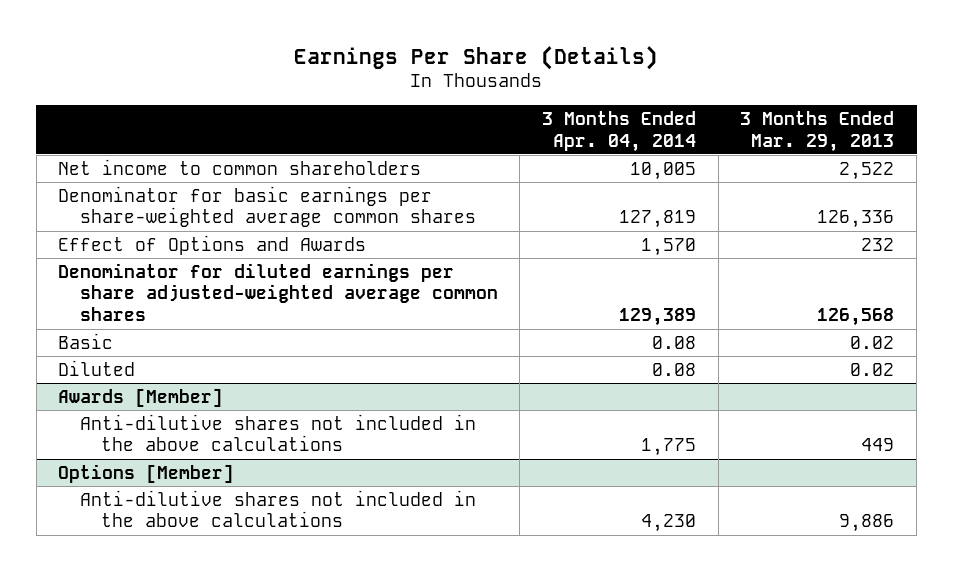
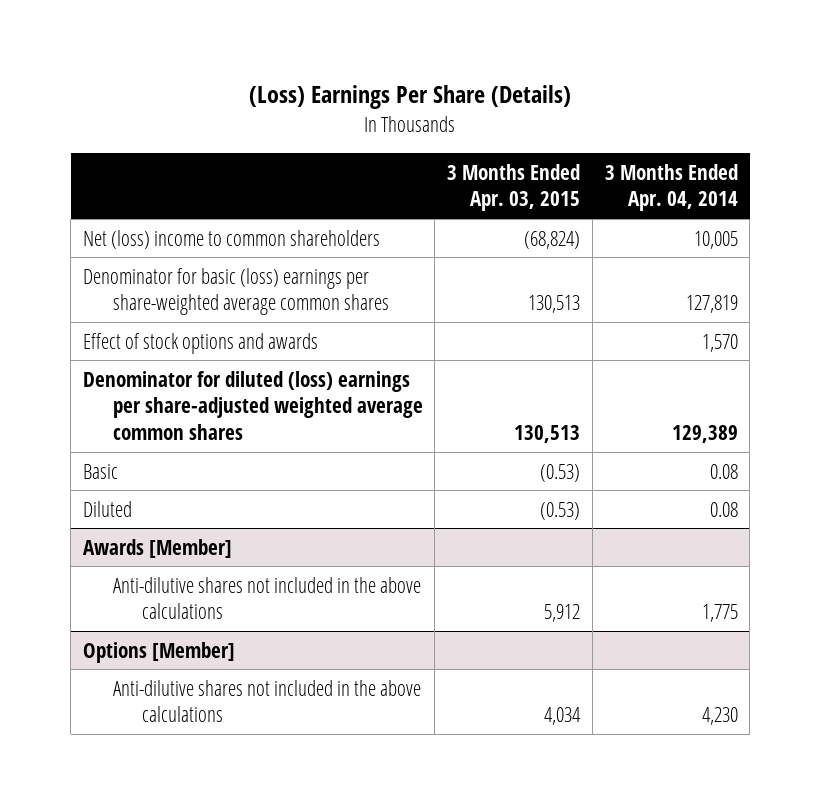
[294,45,659,70] Earnings Per Share (Details) -> [249,85,572,110] (Loss) Earnings Per Share (Details)
[740,110,895,152] 3 Months Ended Mar. 29, 2013 -> none
none -> [447,163,581,212] 3 Months Ended Apr. 03, 2015
[58,158,422,175] Net income to common shareholders -> [83,229,381,249] Net (loss) income to common shareholders
[58,185,476,228] Denominator for basic earnings per share-weighted average common shares -> [83,267,389,316] Denominator for basic (loss) earnings per share-weighted average common shares
[58,234,367,255] Effect of Options and Awards -> [83,332,319,354] Effect of stock options and awards
[58,262,498,322] Denominator for diluted earnings per share adjusted-weighted average common shares -> [83,370,423,440] Denominator for diluted (loss) earnings per share-adjusted weighted average common shares

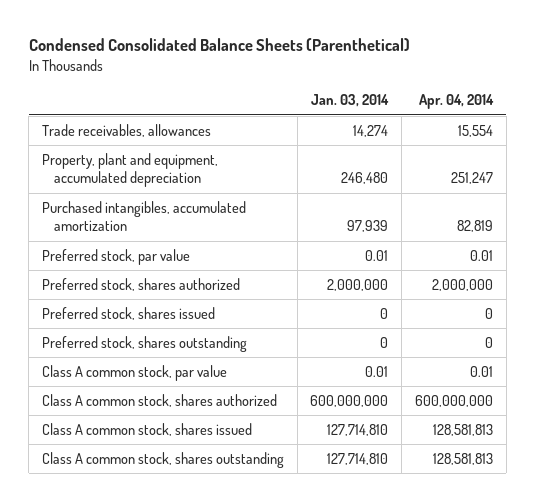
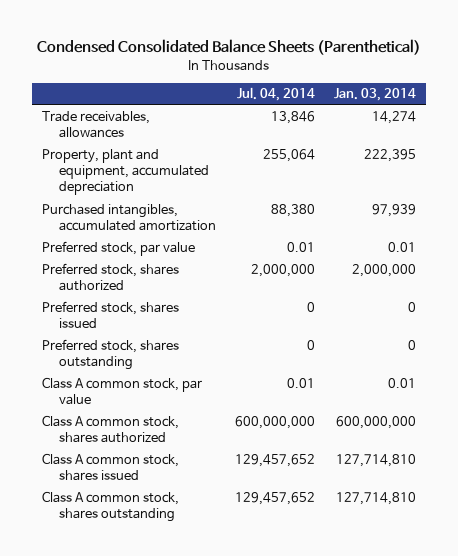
[418,94,494,110] Apr. 04, 2014 -> none
none -> [237,87,316,102] Jul. 04, 2014
[341,172,389,185] 246,480 -> [364,148,417,162] 222,395

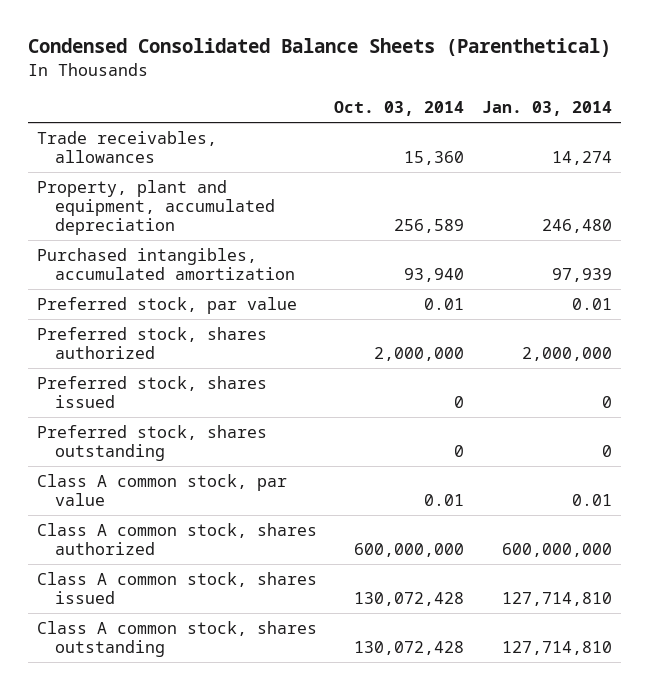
[237,87,316,102] Jul. 04, 2014 -> none
none -> [334,101,465,117] Oct. 03, 2014
[364,148,417,162] 222,395 -> [541,219,612,234] 246,480

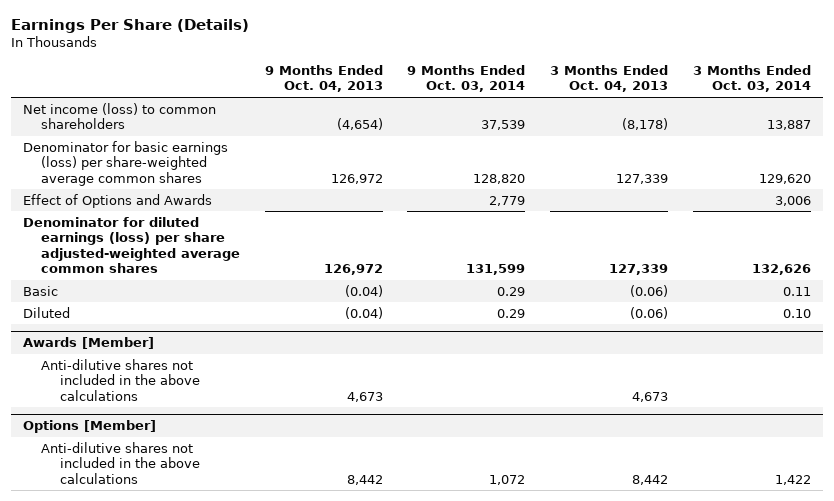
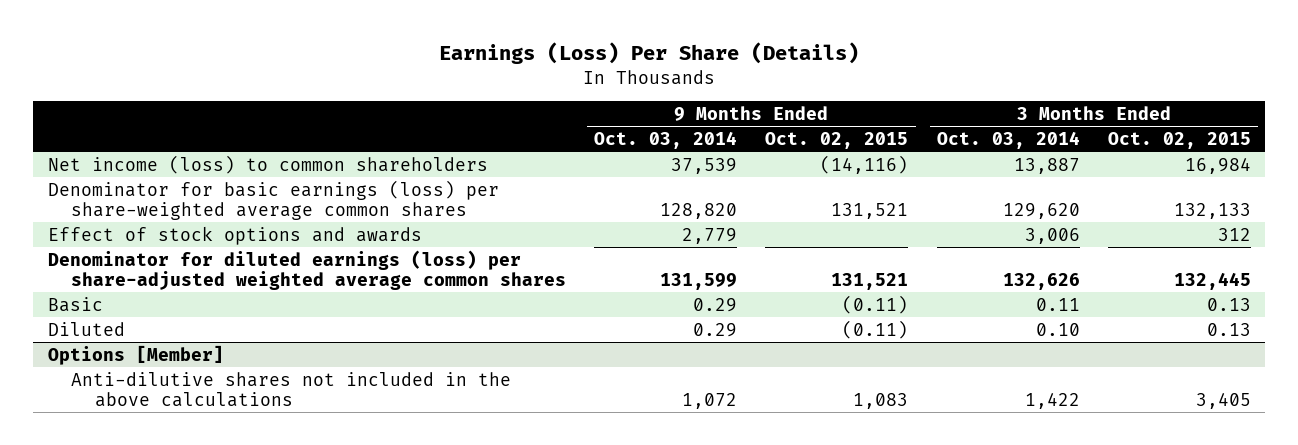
[10,18,249,33] Earnings Per Share (Details) -> [439,42,860,65] Earnings (Loss) Per Share (Details)
[264,64,383,93] 9 Months Ended Oct. 04, 2013 -> none
[550,64,669,93] 3 Months Ended Oct. 04, 2013 -> none
none -> [765,131,909,149] Oct. 02, 2015
none -> [1107,131,1251,149] Oct. 02, 2015
[22,193,212,208] Effect of Options and Awards -> [47,225,422,245] Effect of stock options and awards
[22,216,241,274] Denominator for diluted earnings (loss) per share adjusted-weighted average common shares -> [47,249,567,290] Denominator for diluted earnings (loss) per share-adjusted weighted average common shares
[22,337,154,350] Awards [Member] -> none
[41,358,200,401] Anti-dilutive shares not included in the above calculations -> none

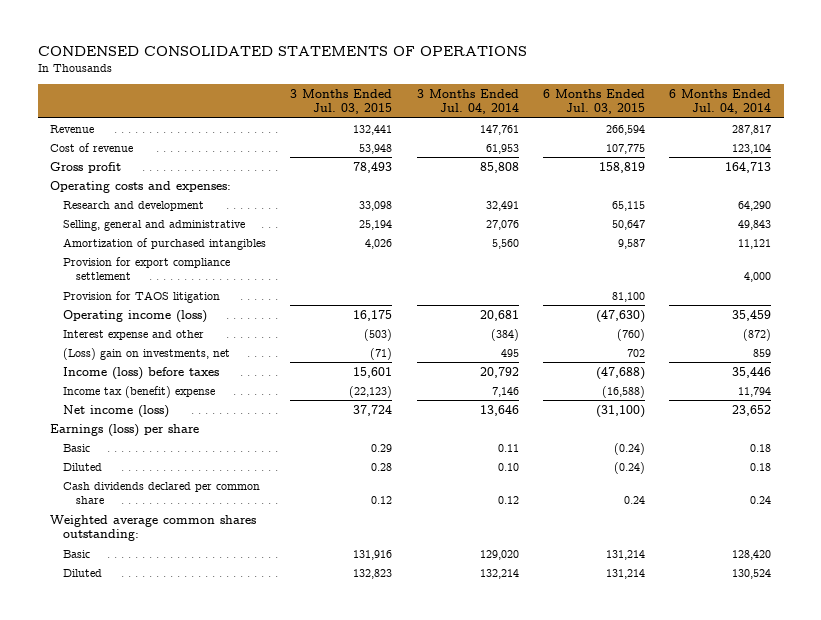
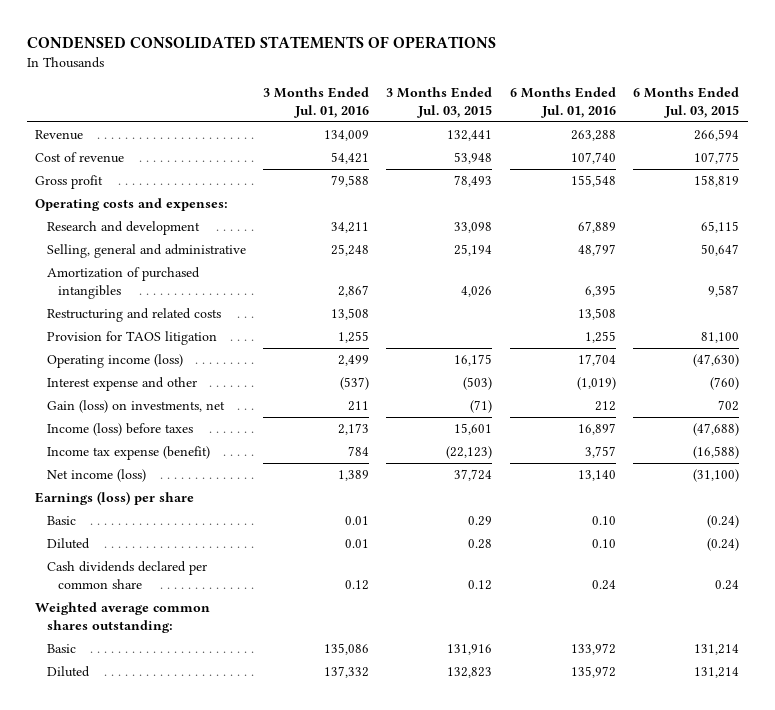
[416,88,519,115] 3 Months Ended Jul. 04, 2014 -> none
[669,88,772,115] 6 Months Ended Jul. 04, 2014 -> none
none -> [262,86,369,119] 3 Months Ended Jul. 01, 2016
none -> [509,86,616,119] 6 Months Ended Jul. 01, 2016
[62,256,230,281] Provision for export compliance settlement -> none
none -> [46,307,221,322] Restructuring and related costs
[62,347,230,360] (Loss) gain on investments, net -> [46,399,225,413] Gain (loss) on investments, net
[62,385,215,398] Income tax (benefit) expense -> [46,445,210,460] Income tax expense (benefit)

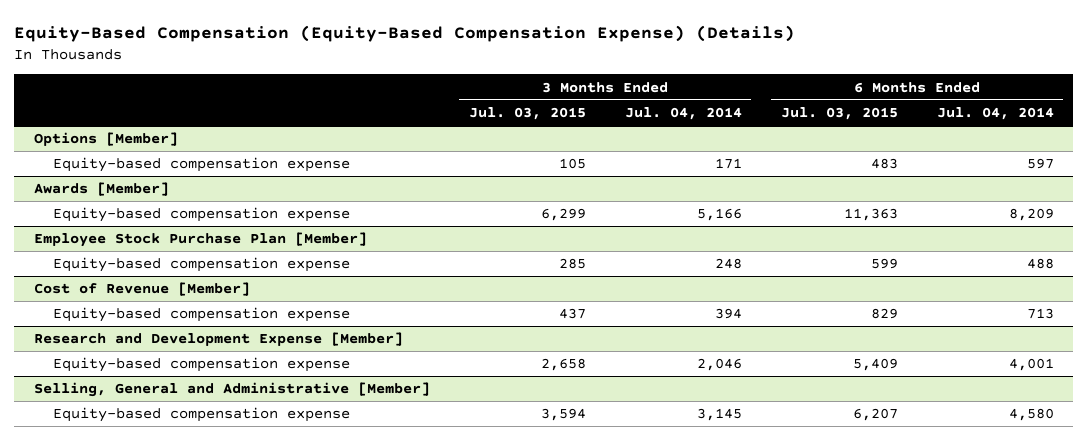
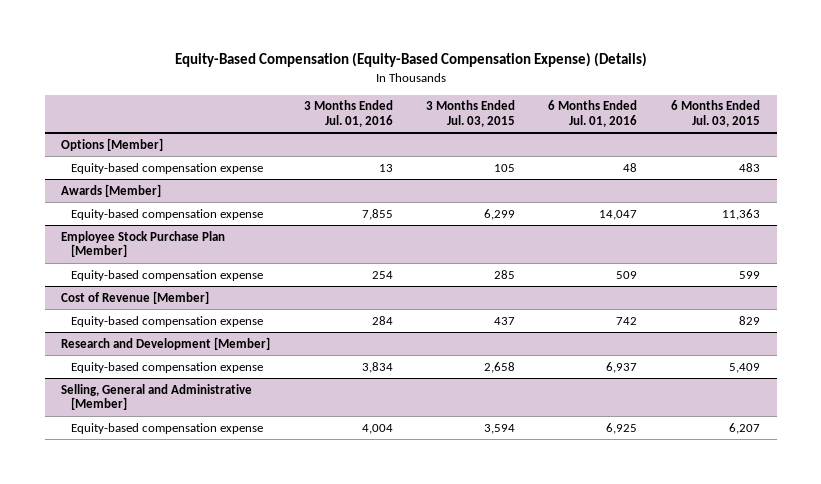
[624,107,742,121] Jul. 04, 2014 -> none
[936,107,1054,121] Jul. 04, 2014 -> none
none -> [303,100,393,128] 3 Months Ended Jul. 01, 2016
none -> [548,100,638,128] 6 Months Ended Jul. 01, 2016
[33,332,403,347] Research and Development Expense [Member] -> [61,336,271,350] Research and Development [Member]

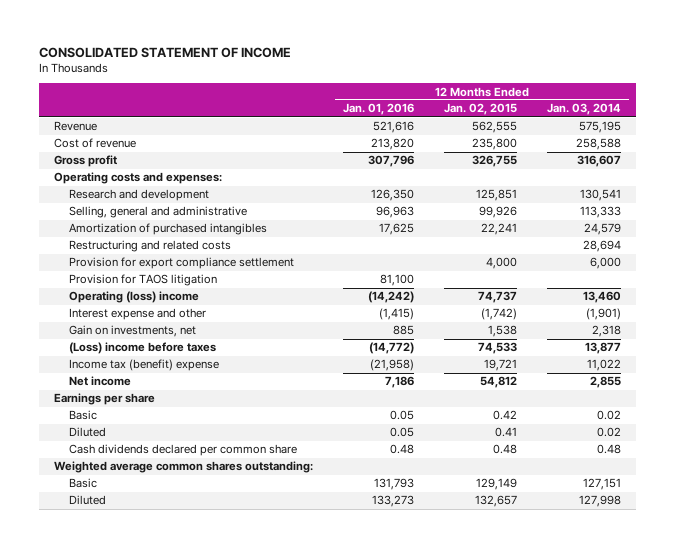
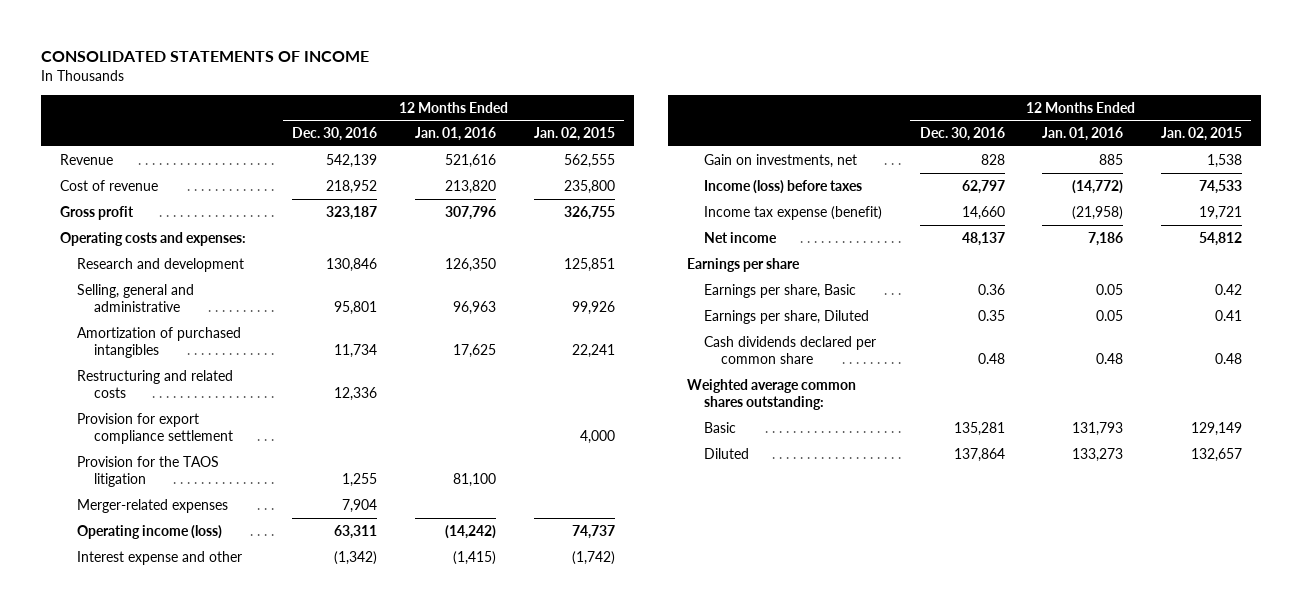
[38,46,291,58] CONSOLIDATED STATEMENT OF INCOME -> [40,51,369,63] CONSOLIDATED STATEMENTS OF INCOME
[547,103,622,116] Jan. 03, 2014 -> none
none -> [292,127,378,142] Dec. 30, 2016
[68,274,217,287] Provision for TAOS litigation -> [76,455,219,488] Provision for the TAOS litigation
none -> [76,498,228,513] Merger-related expenses
[68,291,199,304] Operating (loss) income -> [76,524,222,539] Operating income (loss)
[68,342,216,355] (Loss) income before taxes -> [703,179,862,194] Income (loss) before taxes
[68,359,219,372] Income tax (benefit) expense -> [703,205,882,220] Income tax expense (benefit)
[68,410,97,421] Basic -> [703,283,856,298] Earnings per share, Basic
[68,427,106,438] Diluted -> [703,309,869,324] Earnings per share, Diluted

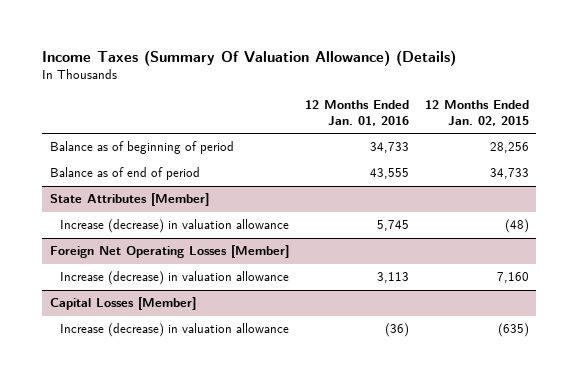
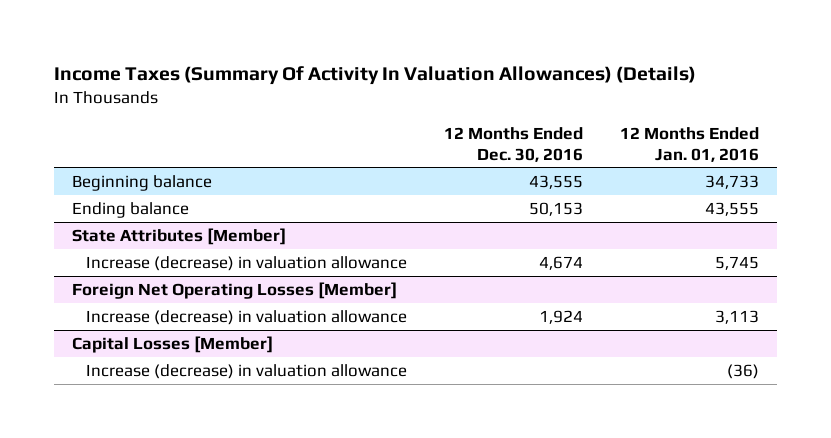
[42,49,457,66] Income Taxes (Summary Of Valuation Allowance) (Details) -> [54,66,697,86] Income Taxes (Summary Of Activity In Valuation Allowances) (Details)
[424,99,529,126] 12 Months Ended Jan. 02, 2015 -> none
none -> [443,126,583,162] 12 Months Ended Dec. 30, 2016
[49,141,234,155] Balance as of beginning of period -> [72,174,213,191] Beginning balance
[49,167,200,181] Balance as of end of period -> [72,201,190,218] Ending balance

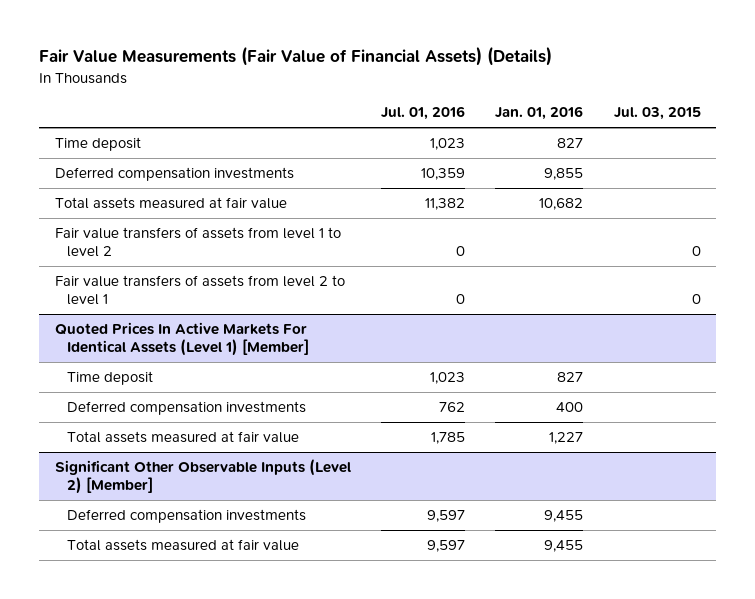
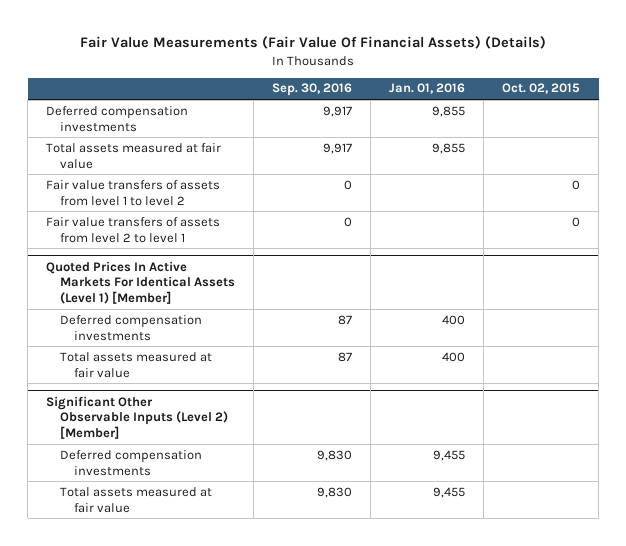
[39,46,553,67] Fair Value Measurements (Fair Value of Financial Assets) (Details) -> [80,36,547,50] Fair Value Measurements (Fair Value Of Financial Assets) (Details)
[380,106,465,121] Jul. 01, 2016 -> none
[613,107,701,121] Jul. 03, 2015 -> none
none -> [272,83,353,97] Sep. 30, 2016
none -> [502,83,581,95] Oct. 02, 2015
[54,136,141,151] Time deposit -> none
[539,197,584,210] 10,682 -> [432,142,466,154] 9,855
[66,370,153,385] Time deposit -> none
[549,431,584,444] 1,227 -> [442,351,466,362] 400

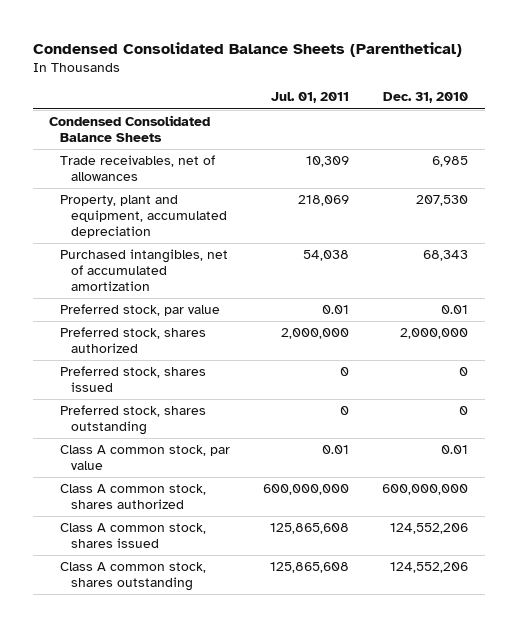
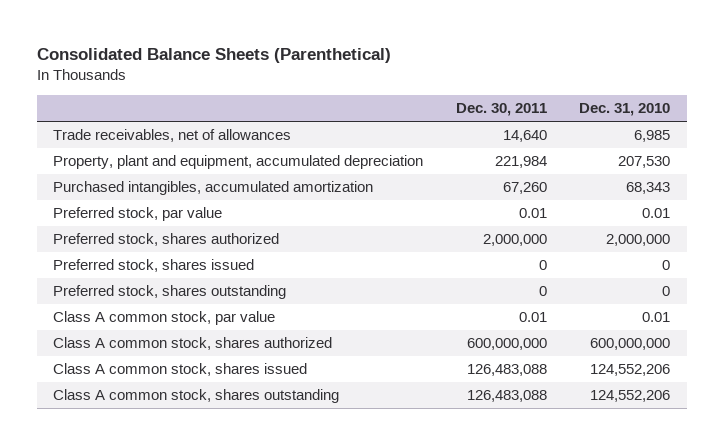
[32,41,462,57] Condensed Consolidated Balance Sheets (Parenthetical) -> [36,47,391,63] Consolidated Balance Sheets (Parenthetical)
[271,92,350,104] Jul. 01, 2011 -> none
none -> [455,102,547,116] Dec. 30, 2011
[49,115,211,143] Condensed Consolidated Balance Sheets -> none
[60,249,229,291] Purchased intangibles, net of accumulated amortization -> [53,181,374,196] Purchased intangibles, accumulated amortization

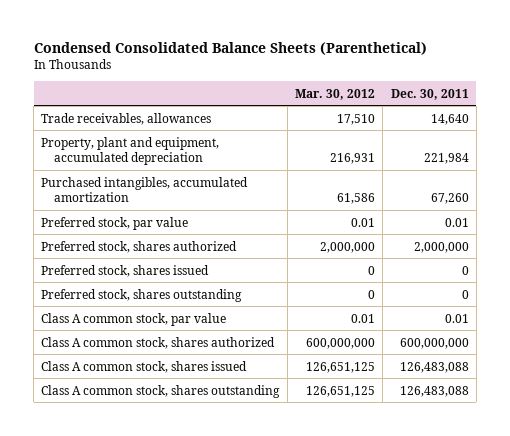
[36,47,391,63] Consolidated Balance Sheets (Parenthetical) -> [33,41,427,55] Condensed Consolidated Balance Sheets (Parenthetical)
[579,102,671,116] Dec. 31, 2010 -> none
none -> [294,88,375,100] Mar. 30, 2012
[53,129,292,143] Trade receivables, net of allowances -> [41,112,212,125] Trade receivables, allowances

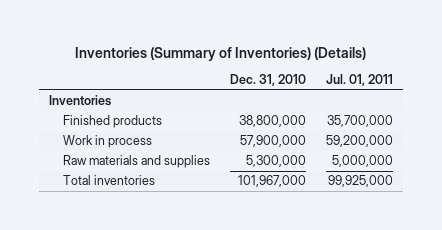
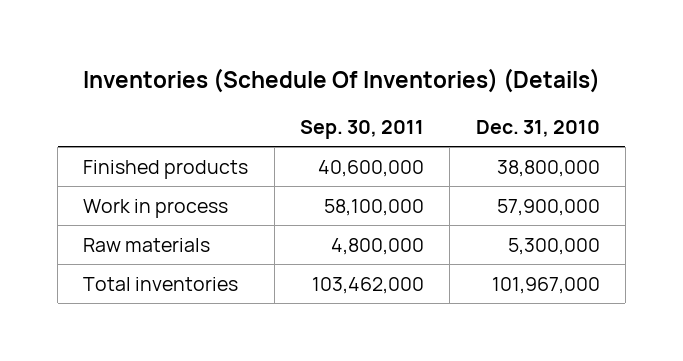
[75,46,367,61] Inventories (Summary of Inventories) (Details) -> [82,67,600,93] Inventories (Schedule Of Inventories) (Details)
[326,74,394,87] Jul. 01, 2011 -> none
none -> [300,120,425,140] Sep. 30, 2011
[48,95,111,107] Inventories -> none
[63,155,211,169] Raw materials and supplies -> [83,237,211,252] Raw materials

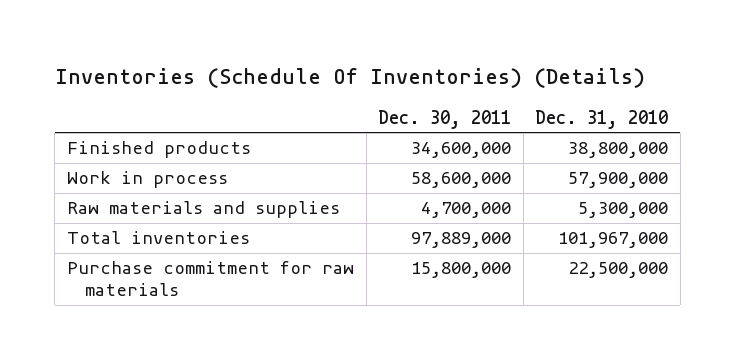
[300,120,425,140] Sep. 30, 2011 -> none
none -> [378,109,512,129] Dec. 30, 2011
[83,237,211,252] Raw materials -> [66,201,340,219] Raw materials and supplies
none -> [66,261,354,297] Purchase commitment for raw materials

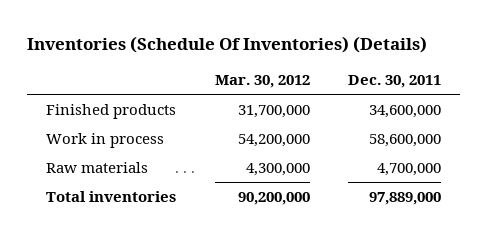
[535,109,669,129] Dec. 31, 2010 -> none
none -> [214,74,310,88] Mar. 30, 2012
[66,201,340,219] Raw materials and supplies -> [46,161,149,173] Raw materials
[66,261,354,297] Purchase commitment for raw materials -> none

